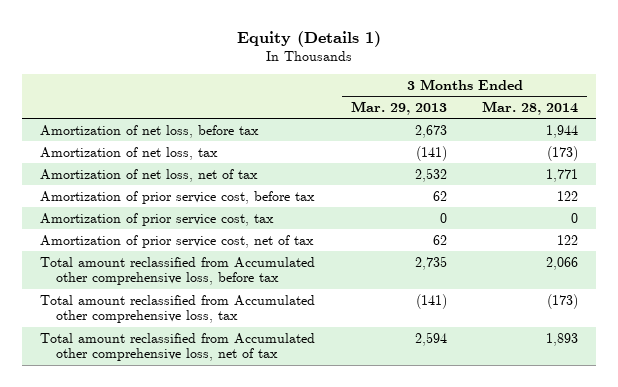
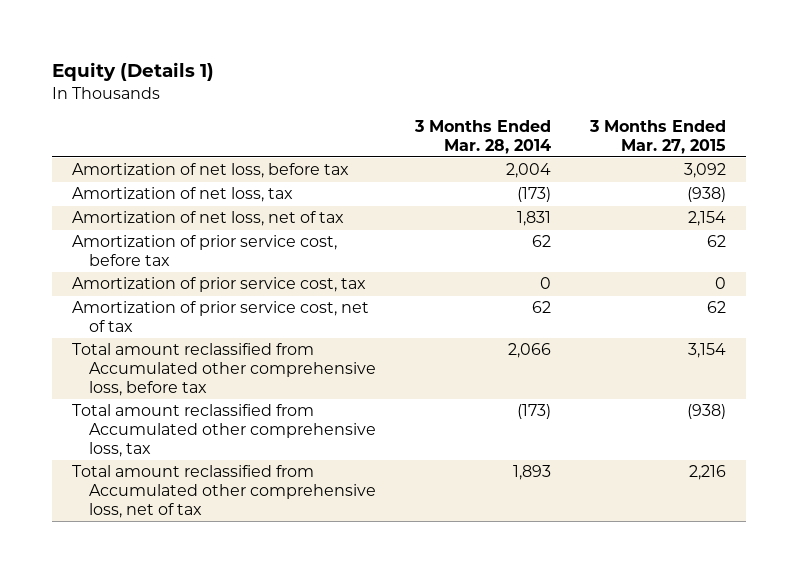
[350,100,447,115] Mar. 29, 2013 -> none
none -> [589,119,727,154] 3 Months Ended Mar. 27, 2015
[546,124,579,138] 1,944 -> [506,163,552,179] 2,004
[546,168,579,182] 1,771 -> [517,211,552,227] 1,831
[557,190,579,201] 122 -> [532,235,552,248] 62
[557,234,579,245] 122 -> [532,301,552,314] 62

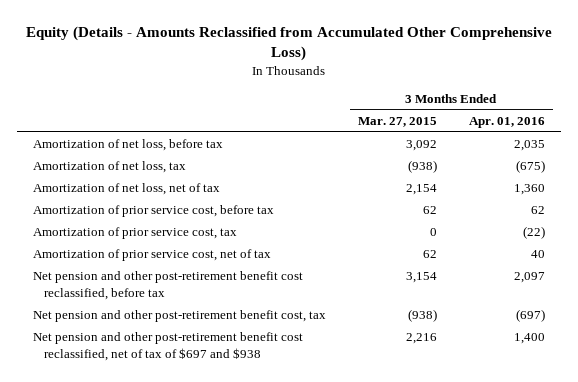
[52,62,215,82] Equity (Details 1) -> [26,26,553,62] Equity (Details - Amounts Reclassified from Accumulated Other Comprehensive Loss)
[414,119,552,154] 3 Months Ended Mar. 28, 2014 -> none
none -> [468,116,545,128] Apr. 01, 2016
[72,343,376,397] Total amount reclassified from Accumulated other comprehensive loss, before tax -> [33,271,304,301] Net pension and other post-retirement benefit cost reclassified, before tax
[72,404,376,458] Total amount reclassified from Accumulated other comprehensive loss, tax -> [33,310,327,323] Net pension and other post-retirement benefit cost, tax
[72,465,376,519] Total amount reclassified from Accumulated other comprehensive loss, net of tax -> [33,332,304,362] Net pension and other post-retirement benefit cost reclassified, net of tax of $697 and $938

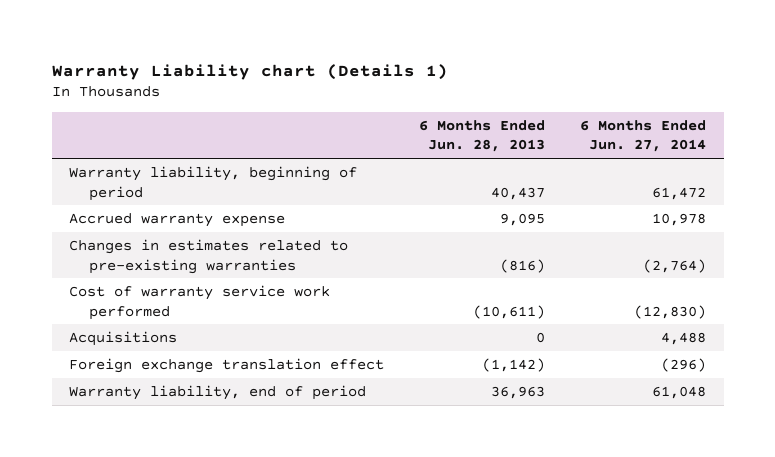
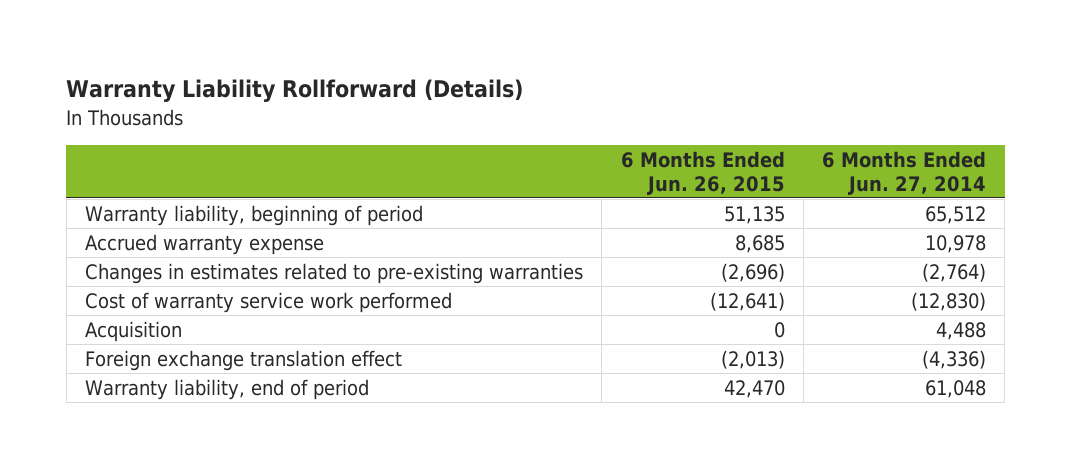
[51,63,448,80] Warranty Liability chart (Details 1) -> [66,79,524,103] Warranty Liability Rollforward (Details)
[419,119,546,153] 6 Months Ended Jun. 28, 2013 -> none
none -> [620,150,785,195] 6 Months Ended Jun. 26, 2015
[652,186,707,200] 61,472 -> [925,205,987,224] 65,512
[69,330,178,346] Acquisitions -> [84,320,182,342] Acquisition
[661,357,707,372] (296) -> [922,349,987,369] (4,336)

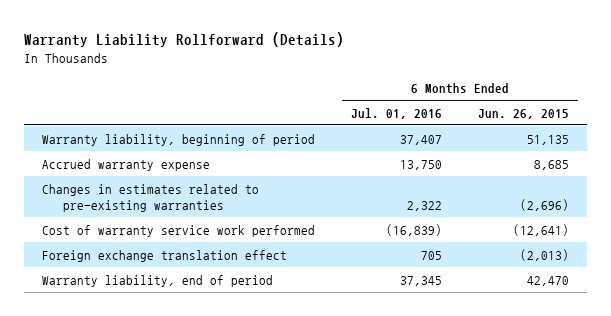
[822,150,987,195] 6 Months Ended Jun. 27, 2014 -> none
none -> [351,107,443,119] Jul. 01, 2016
[84,320,182,342] Acquisition -> none

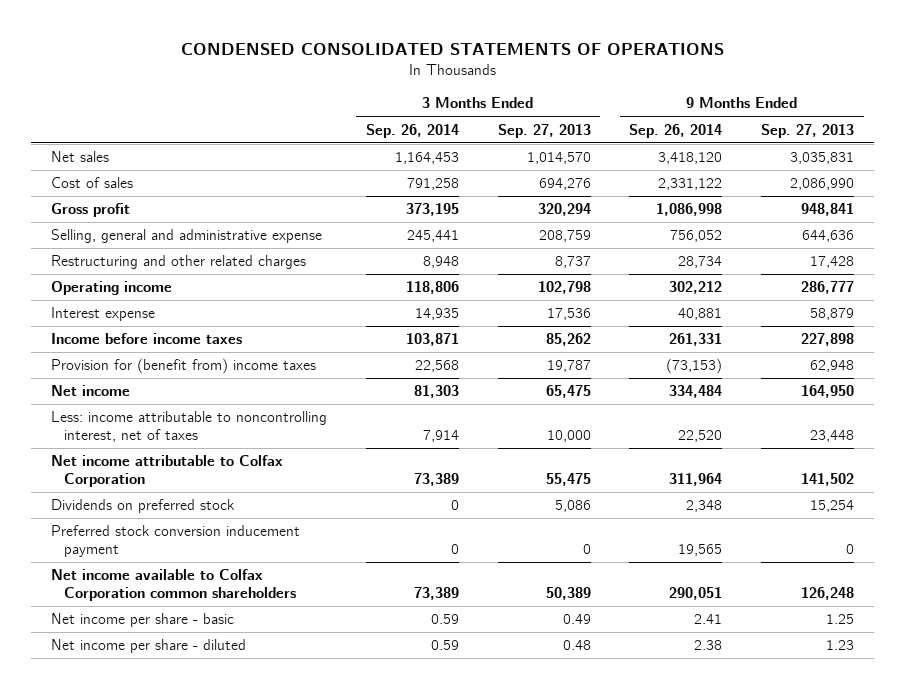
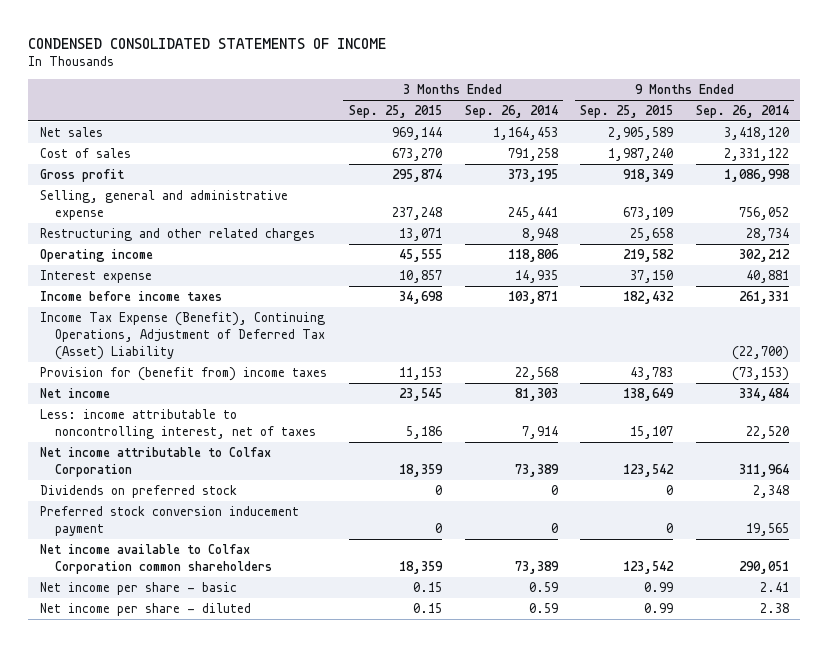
[180,42,724,55] CONDENSED CONSOLIDATED STATEMENTS OF OPERATIONS -> [28,37,387,49] CONDENSED CONSOLIDATED STATEMENTS OF INCOME
[497,123,591,138] Sep. 27, 2013 -> none
[761,123,855,138] Sep. 27, 2013 -> none
none -> [349,105,443,119] Sep. 25, 2015
none -> [580,105,674,119] Sep. 25, 2015
none -> [39,311,325,360] Income Tax Expense (Benefit), Continuing Operations, Adjustment of Deferred Tax (Asset) Liability

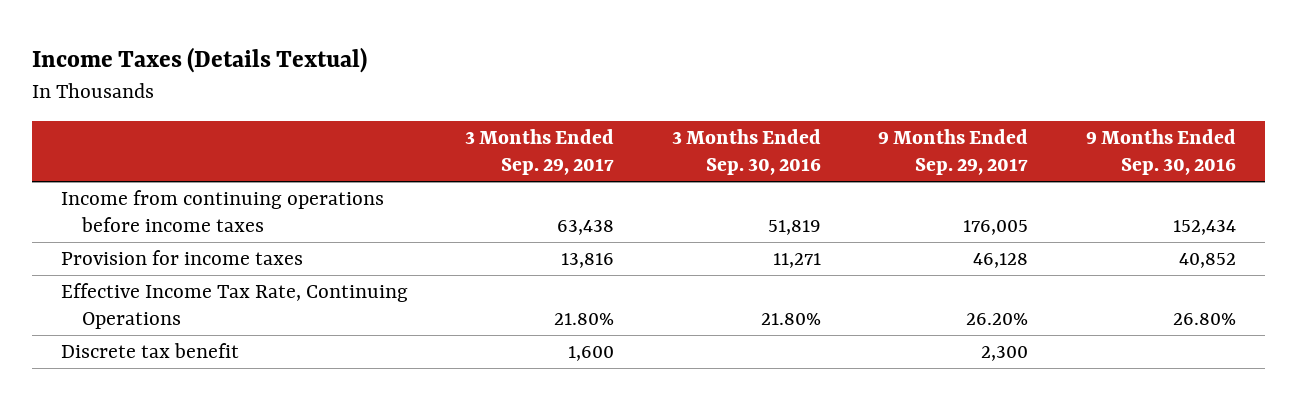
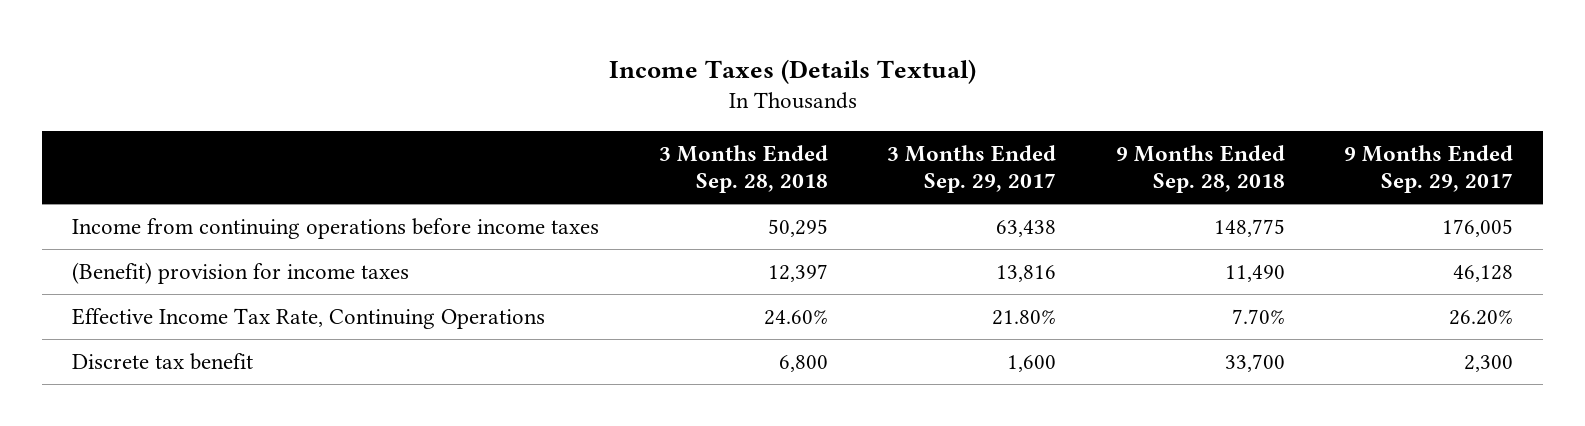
[671,129,821,176] 3 Months Ended Sep. 30, 2016 -> none
[1085,129,1236,176] 9 Months Ended Sep. 30, 2016 -> none
none -> [658,145,828,194] 3 Months Ended Sep. 28, 2018
none -> [1115,145,1285,194] 9 Months Ended Sep. 28, 2018
[60,250,303,266] Provision for income taxes -> [72,261,410,284] (Benefit) provision for income taxes

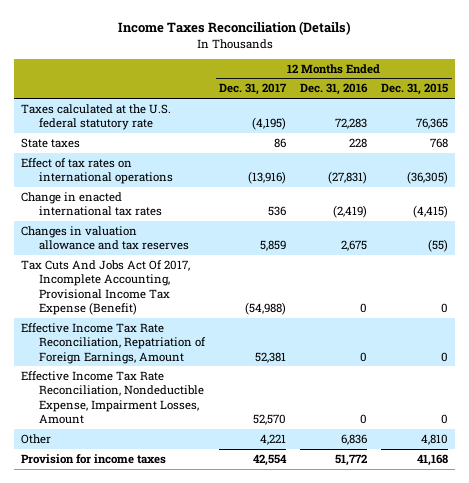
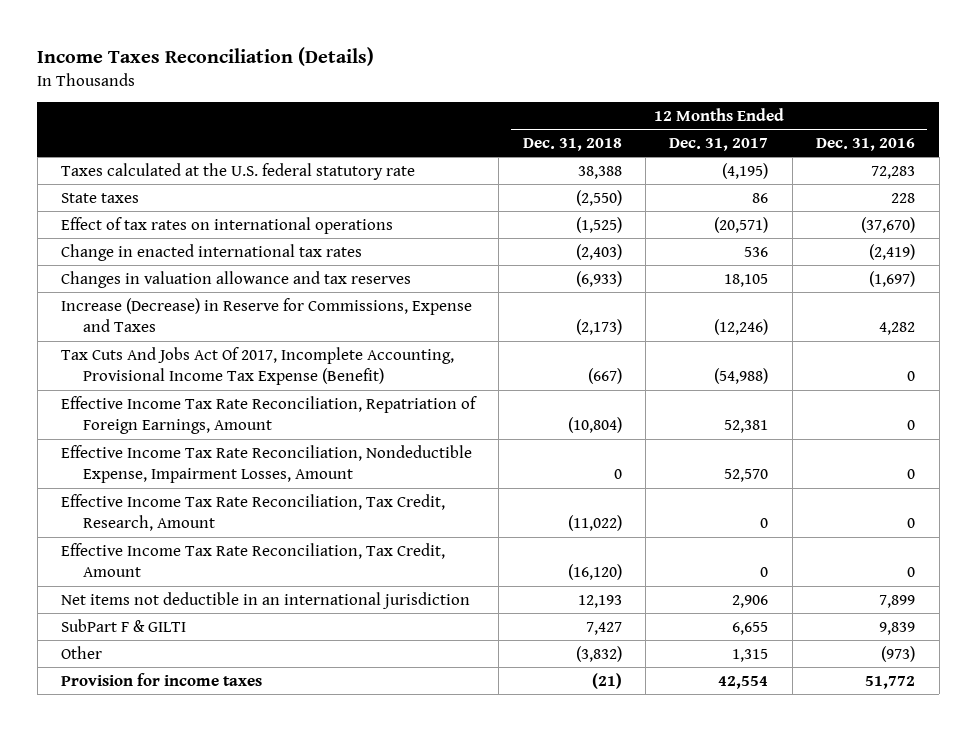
[381,83,449,96] Dec. 31, 2015 -> none
none -> [522,137,622,151] Dec. 31, 2018
[248,171,287,185] (13,916) -> [714,216,769,233] (20,571)
[328,171,368,185] (27,831) -> [861,216,916,233] (37,670)
[260,240,287,252] 5,859 -> [724,273,769,287] 18,105
[341,240,368,252] 2,675 -> [869,270,916,287] (1,697)
none -> [60,297,472,333] Increase (Decrease) in Reserve for Commissions, Expense and Taxes
none -> [60,493,445,532] Effective Income Tax Rate Reconciliation, Tax Credit, Research, Amount
none -> [60,542,445,578] Effective Income Tax Rate Reconciliation, Tax Credit, Amount
none -> [60,591,470,609] Net items not deductible in an international jurisdiction
none -> [60,618,186,632] SubPart F & GILTI
[260,433,287,445] 4,221 -> [732,648,769,662] 1,315
[341,433,368,445] 6,836 -> [881,645,916,662] (973)

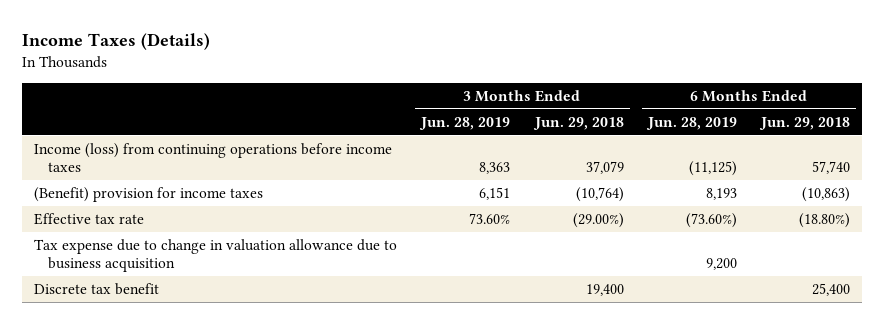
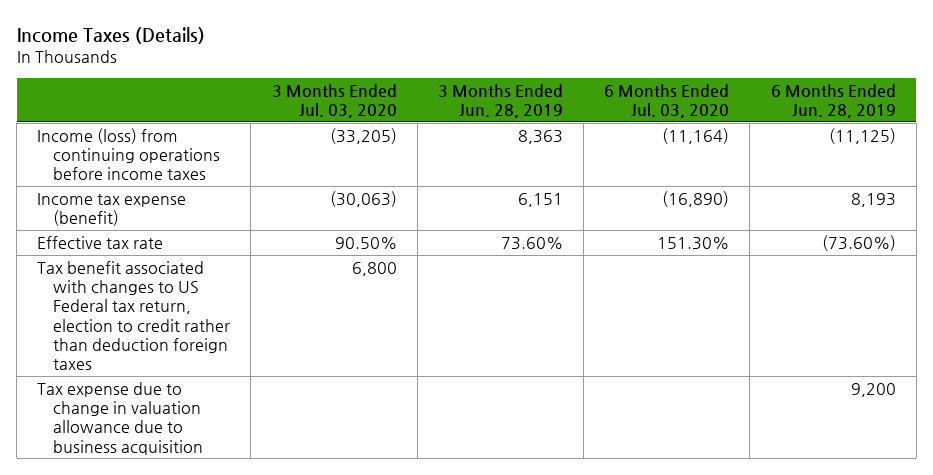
[532,116,624,130] Jun. 29, 2018 -> none
[759,116,851,130] Jun. 29, 2018 -> none
none -> [271,83,397,118] 3 Months Ended Jul. 03, 2020
none -> [604,83,730,118] 6 Months Ended Jul. 03, 2020
[34,187,264,203] (Benefit) provision for income taxes -> [37,192,187,227] Income tax expense (benefit)
none -> [37,260,231,371] Tax benefit associated with changes to US Federal tax return, election to credit rather than deduction foreign taxes
[34,283,160,296] Discrete tax benefit -> none

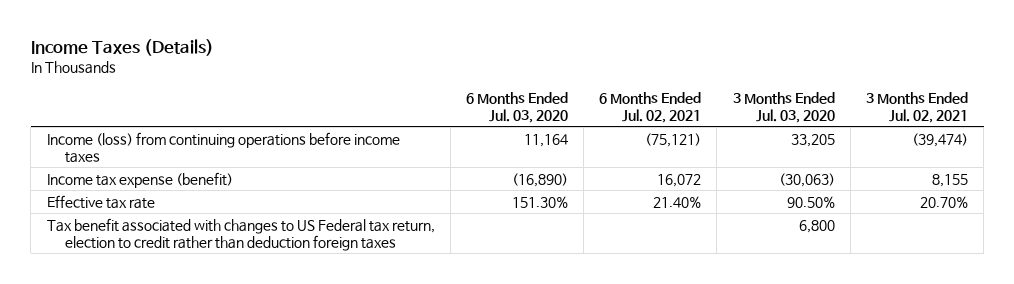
[437,83,563,118] 3 Months Ended Jun. 28, 2019 -> none
[770,83,896,118] 6 Months Ended Jun. 28, 2019 -> none
none -> [599,91,702,123] 6 Months Ended Jul. 02, 2021
none -> [865,91,968,123] 3 Months Ended Jul. 02, 2021
[329,127,397,144] (33,205) -> [790,133,835,147] 33,205
[662,127,730,144] (11,164) -> [523,133,568,147] 11,164
[37,381,204,455] Tax expense due to change in valuation allowance due to business acquisition -> none

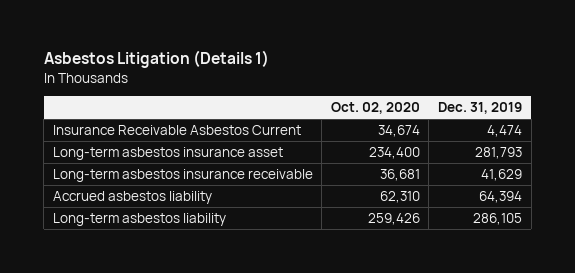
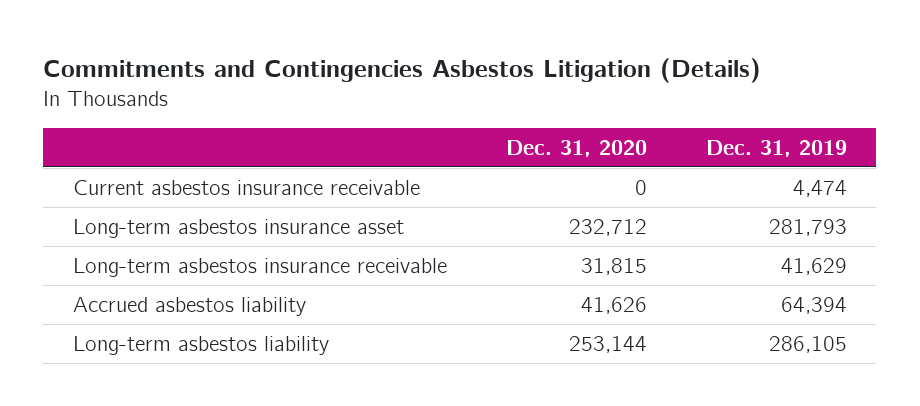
[43,50,269,69] Asbestos Litigation (Details 1) -> [43,57,762,83] Commitments and Contingencies Asbestos Litigation (Details)
[330,102,420,115] Oct. 02, 2020 -> none
none -> [505,139,647,157] Dec. 31, 2020
[52,125,301,136] Insurance Receivable Asbestos Current -> [72,179,420,195] Current asbestos insurance receivable

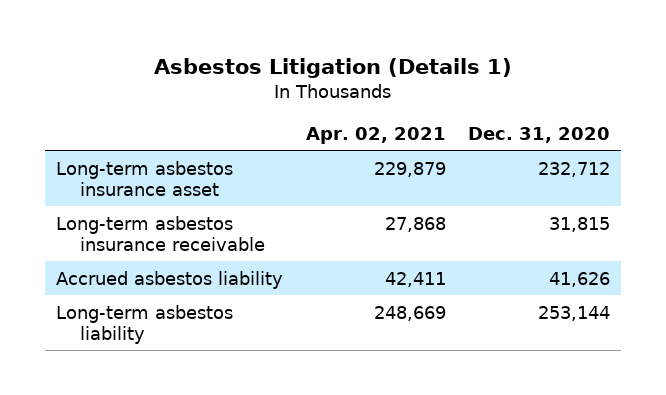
[43,57,762,83] Commitments and Contingencies Asbestos Litigation (Details) -> [154,57,513,78] Asbestos Litigation (Details 1)
[705,139,847,157] Dec. 31, 2019 -> none
none -> [305,126,446,144] Apr. 02, 2021
[72,179,420,195] Current asbestos insurance receivable -> none

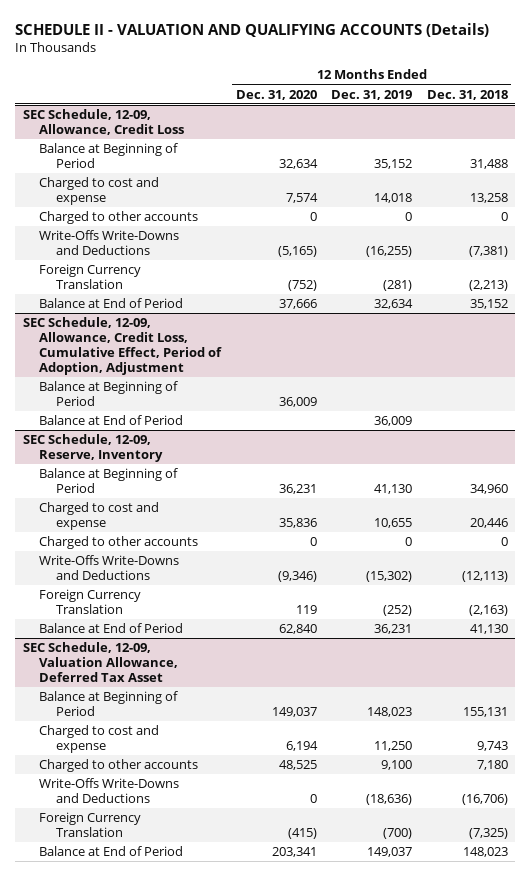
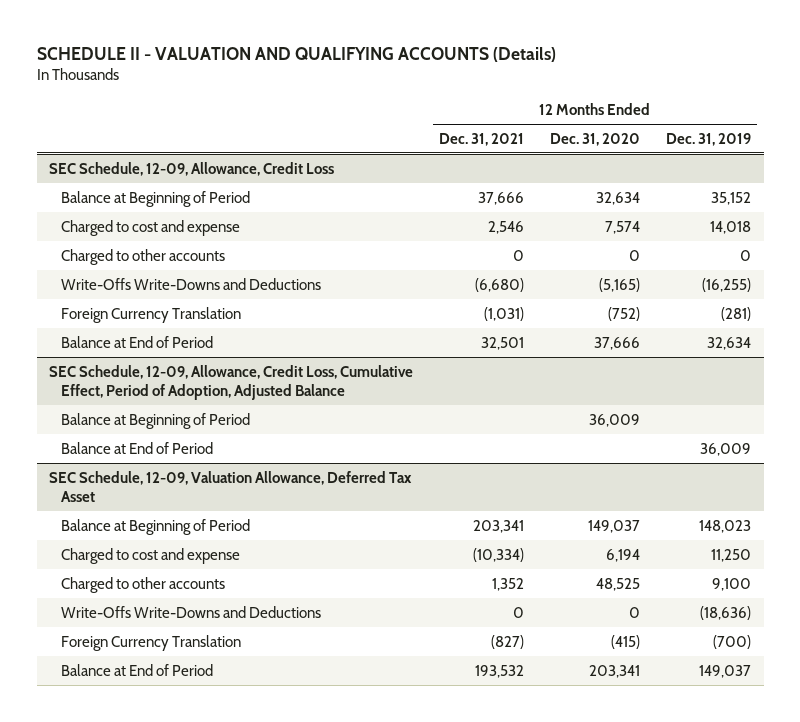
[426,89,508,100] Dec. 31, 2018 -> none
none -> [439,132,525,146] Dec. 31, 2021
[22,317,223,375] SEC Schedule, 12-09, Allowance, Credit Loss, Cumulative Effect, Period of Adoption, Adjustment -> [49,364,414,400] SEC Schedule, 12-09, Allowance, Credit Loss, Cumulative Effect, Period of Adoption, Adjusted Balance
[22,434,164,462] SEC Schedule, 12-09, Reserve, Inventory -> none
[39,468,179,493] Balance at Beginning of Period -> none
[39,502,160,530] Charged to cost and expense -> none
[39,536,199,550] Charged to other accounts -> none
[39,555,180,580] Write-Offs Write-Downs and Deductions -> none
[39,589,142,614] Foreign Currency Translation -> none
[39,623,184,634] Balance at End of Period -> none

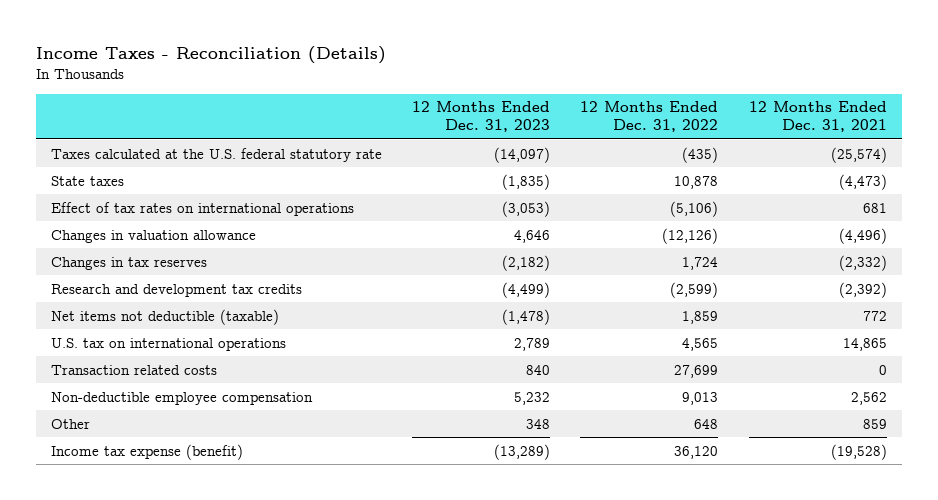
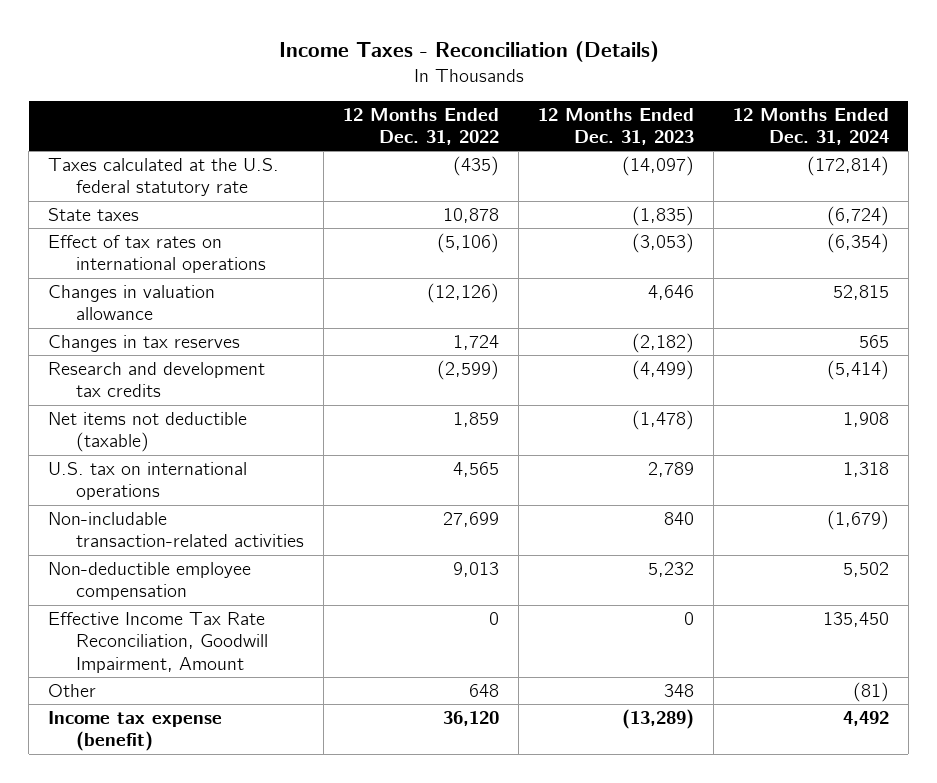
[748,101,887,133] 12 Months Ended Dec. 31, 2021 -> none
none -> [732,107,889,146] 12 Months Ended Dec. 31, 2024
[51,364,218,375] Transaction related costs -> [48,512,304,548] Non-includable transaction-related activities
none -> [48,612,268,673] Effective Income Tax Rate Reconciliation, Goodwill Impairment, Amount

